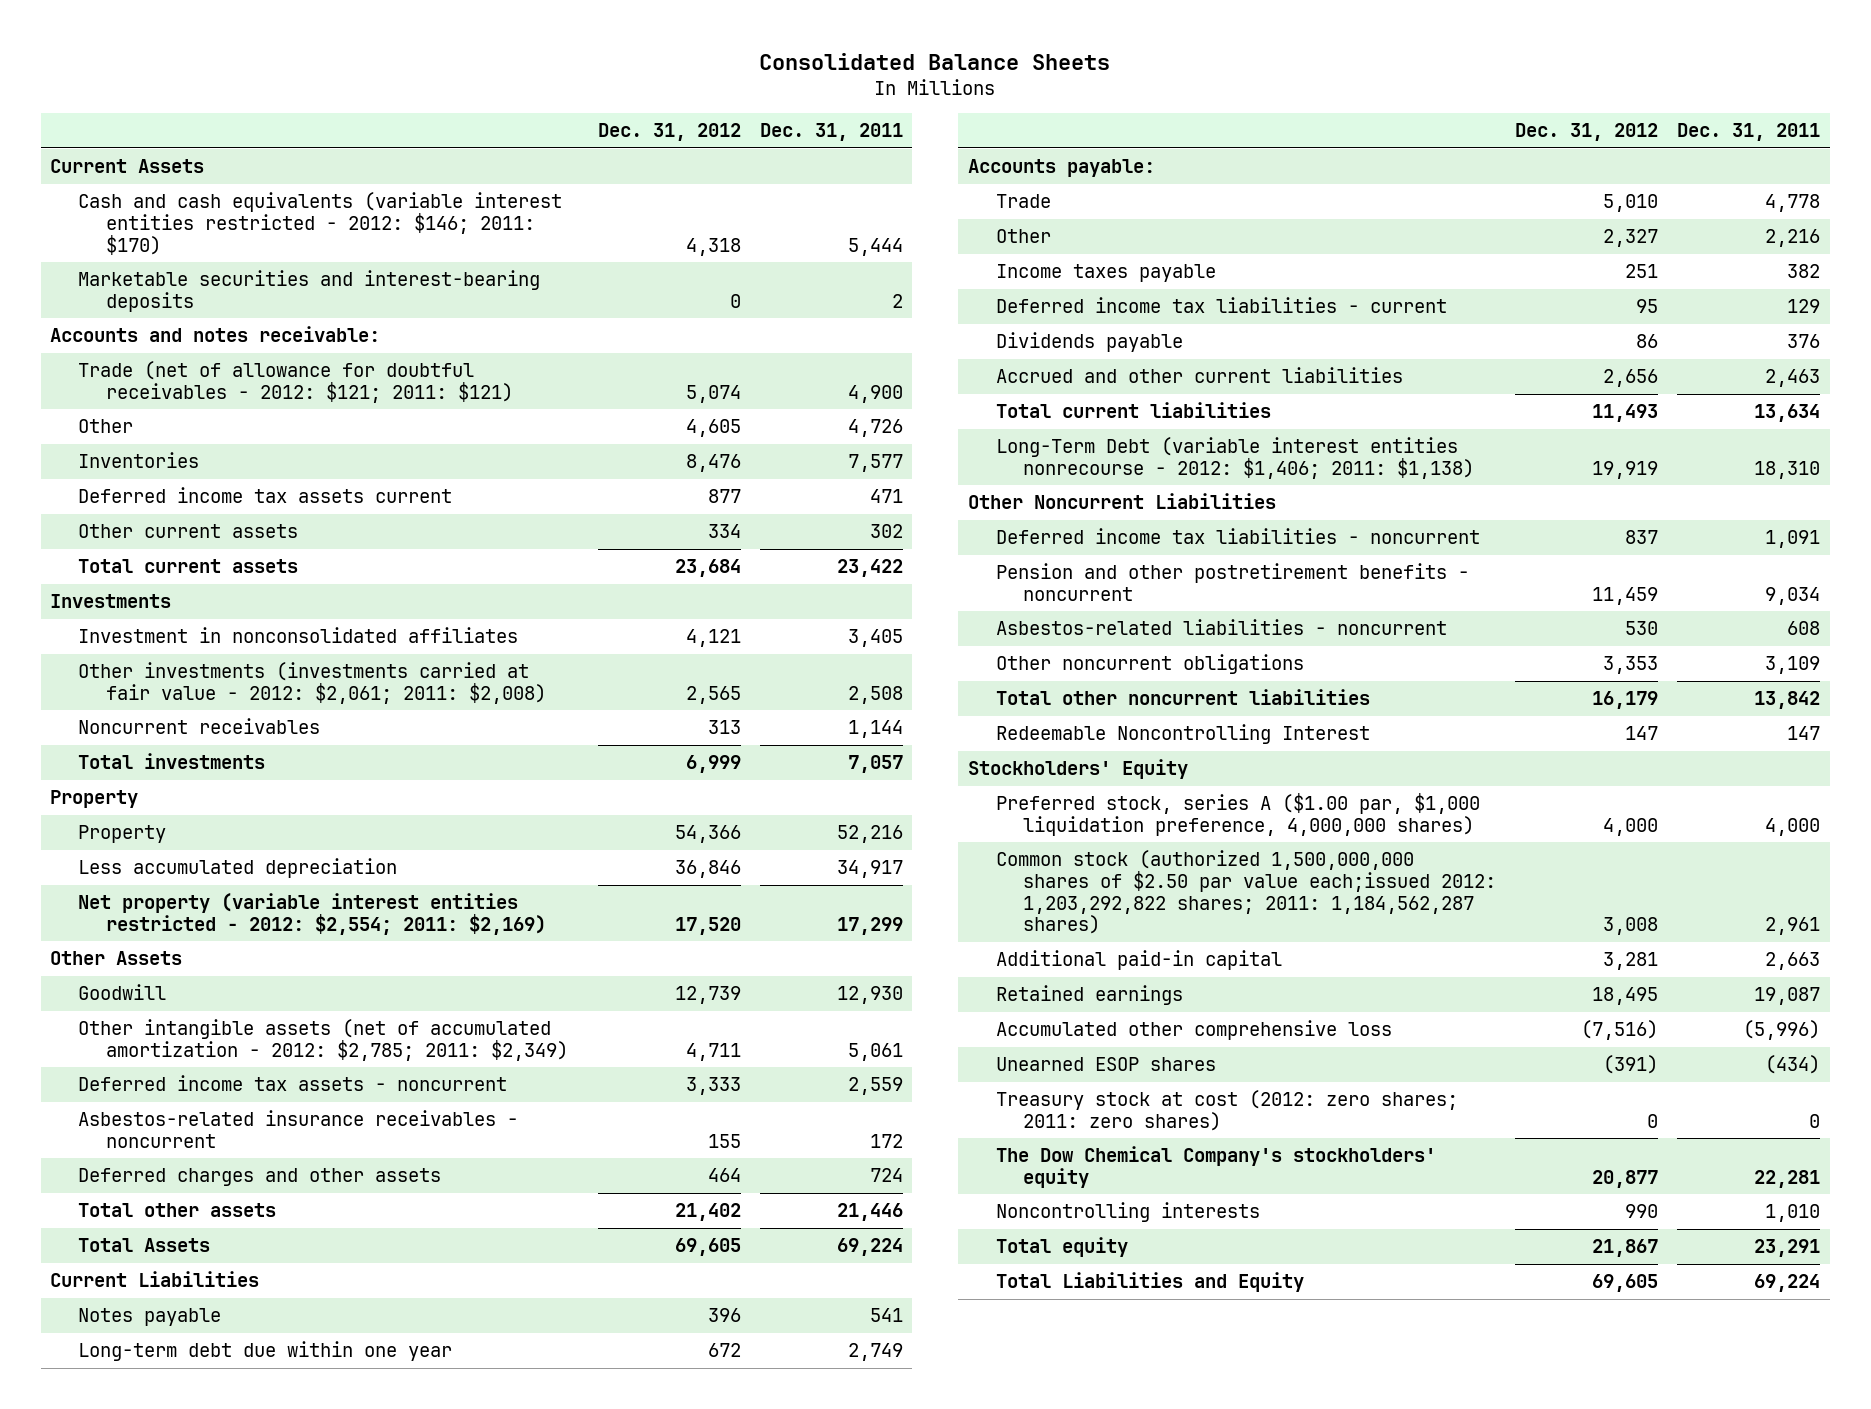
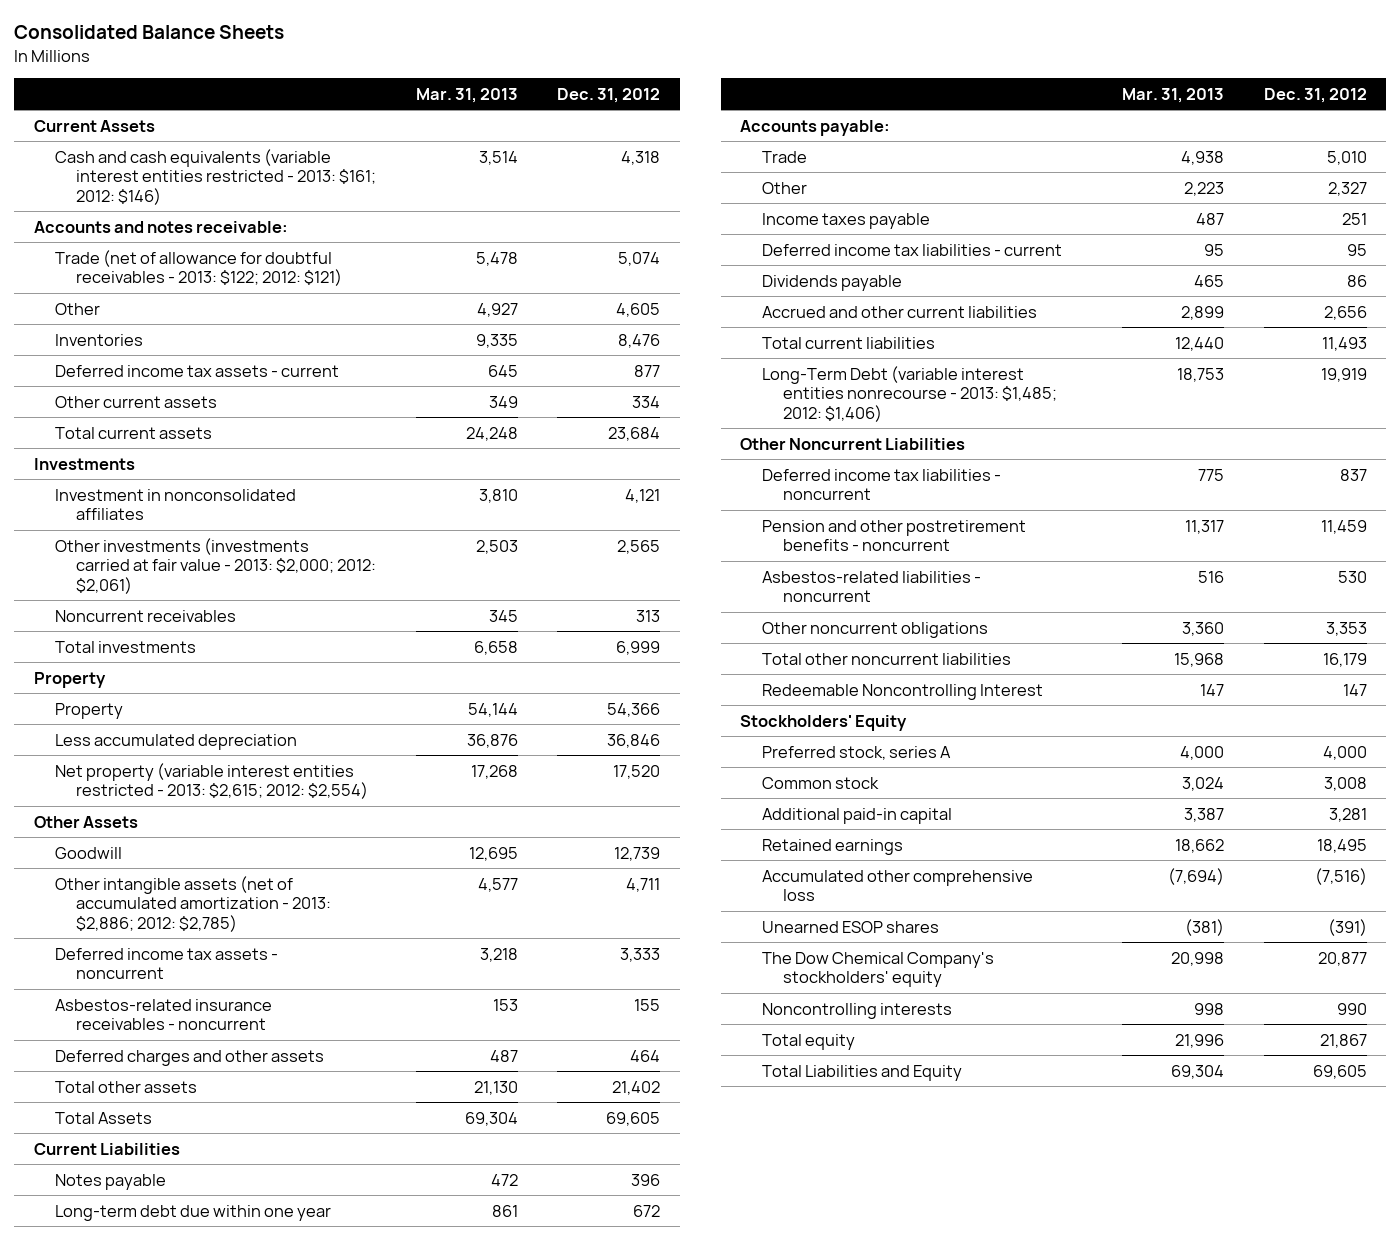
[759,123,903,142] Dec. 31, 2011 -> none
none -> [415,87,518,103] Mar. 31, 2013
[77,270,540,312] Marketable securities and interest-bearing deposits -> none
[77,192,562,255] Cash and cash equivalents (variable interest entities restricted - 2012: $146; 2011: $170) -> [54,148,377,205] Cash and cash equivalents (variable interest entities restricted - 2013: $161; 2012: $146)
[77,361,513,403] Trade (net of allowance for doubtful receivables - 2012: $121; 2011: $121) -> [54,249,343,287] Trade (net of allowance for doubtful receivables - 2013: $122; 2012: $121)
[77,487,452,504] Deferred income tax assets current -> [54,364,339,377] Deferred income tax assets - current
[77,662,546,704] Other investments (investments carried at fair value - 2012: $2,061; 2011: $2,008) -> [54,537,377,594] Other investments (investments carried at fair value - 2013: $2,000; 2012: $2,061)
[77,893,546,935] Net property (variable interest entities restricted - 2012: $2,554; 2011: $2,169) -> [54,762,369,800] Net property (variable interest entities restricted - 2013: $2,615; 2012: $2,554)
[77,1019,568,1061] Other intangible assets (net of accumulated amortization - 2012: $2,785; 2011: $2,349) -> [54,875,332,932] Other intangible assets (net of accumulated amortization - 2013: $2,886; 2012: $2,785)
[995,437,1475,479] Long-Term Debt (variable interest entities nonrecourse - 2012: $1,406; 2011: $1,138) -> [761,365,1057,422] Long-Term Debt (variable interest entities nonrecourse - 2013: $1,485; 2012: $1,406)
[995,793,1480,836] Preferred stock, series A ($1.00 par, $1,000 liquidation preference, 4,000,000 shares) -> [761,745,951,760] Preferred stock, series A
[995,850,1497,935] Common stock (authorized 1,500,000,000 shares of $2.50 par value each;issued 2012: 1,203,292,822 shares; 2011: 1,184,562,287 shares) -> [761,776,879,789] Common stock
[995,1090,1458,1131] Treasury stock at cost (2012: zero shares; 2011: zero shares) -> none

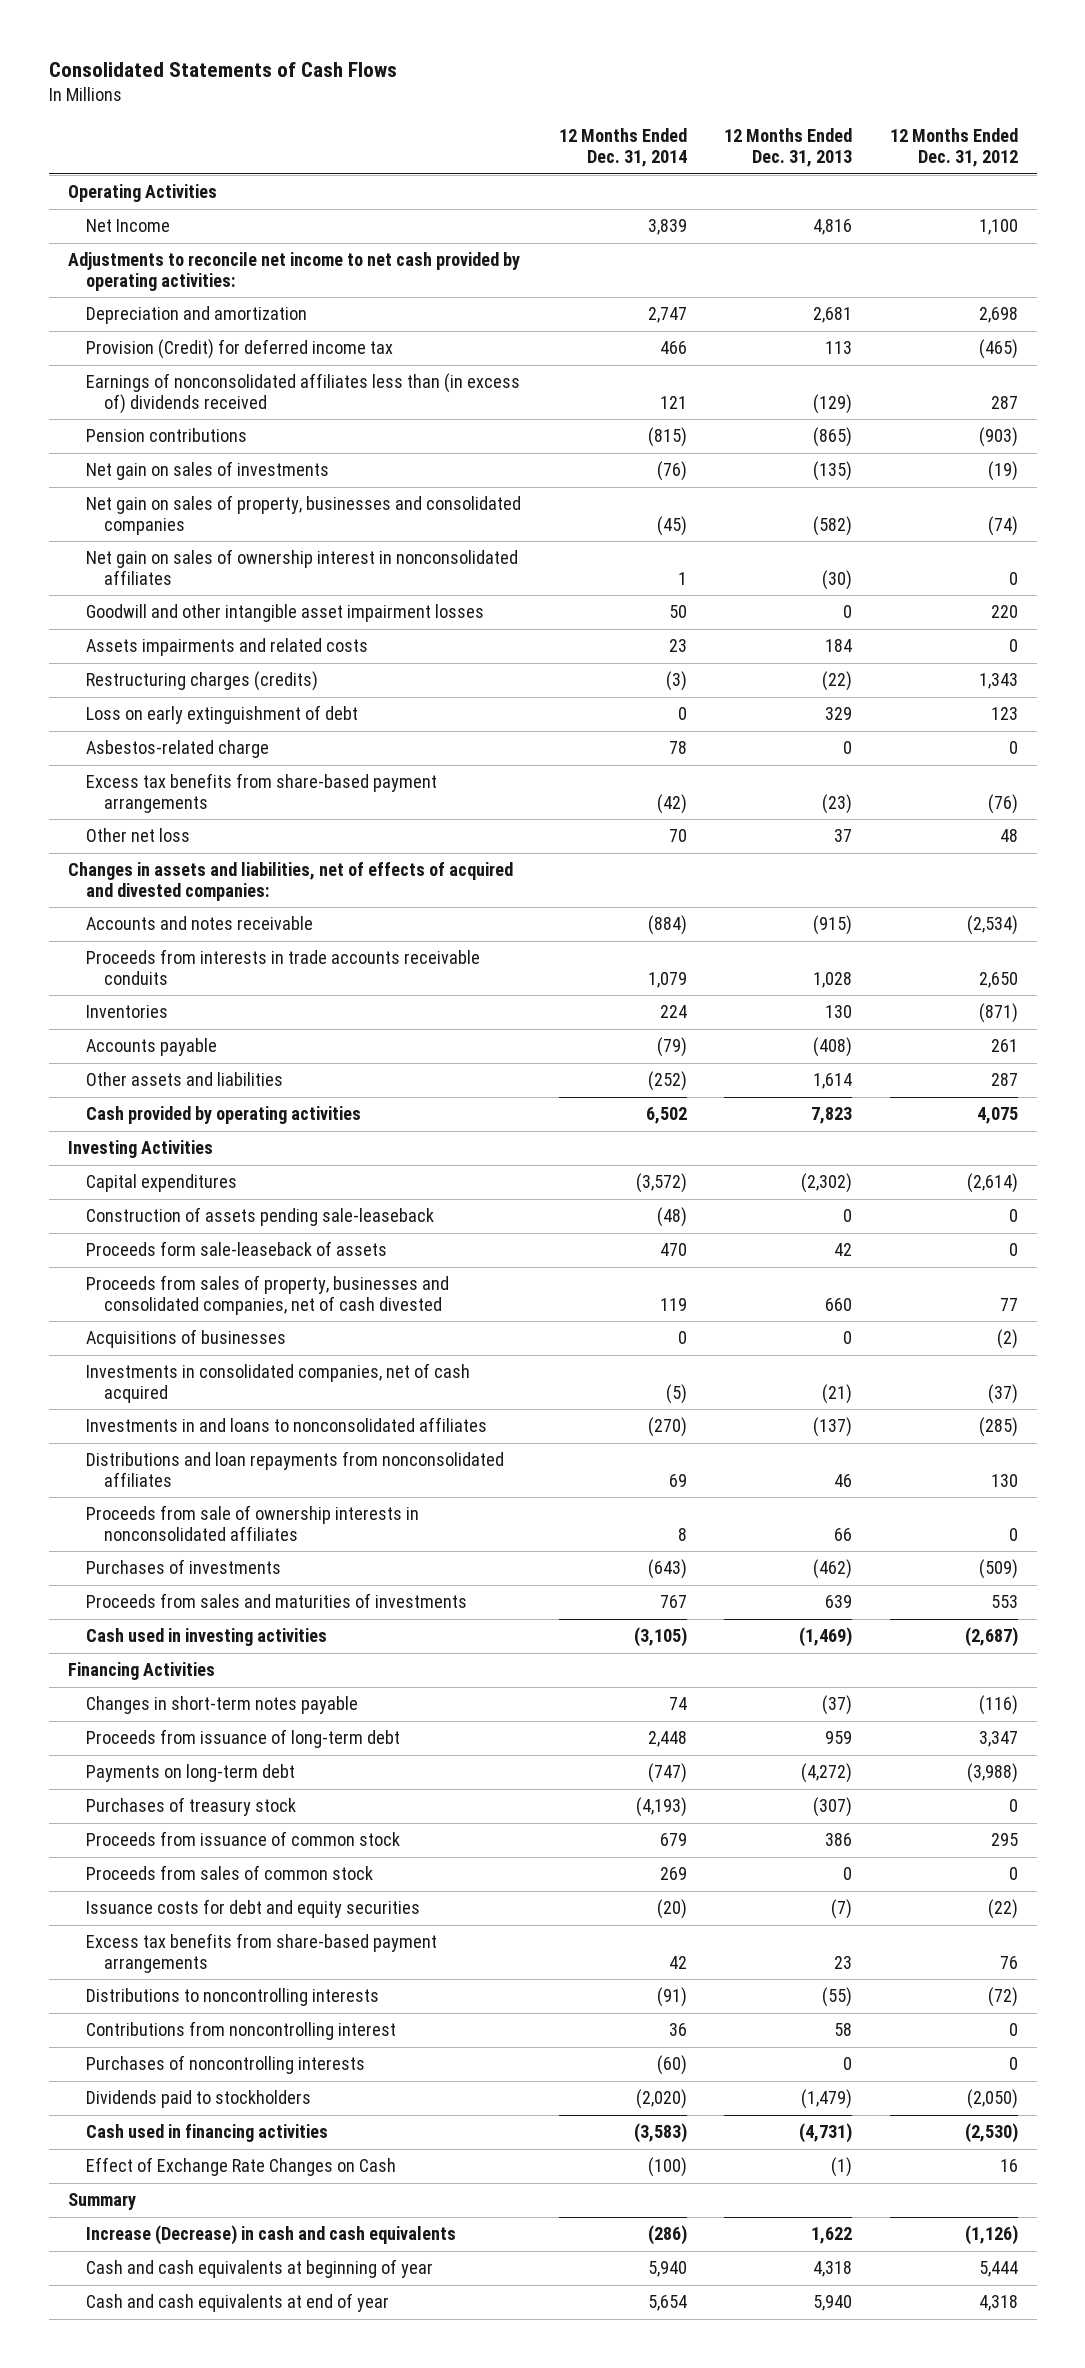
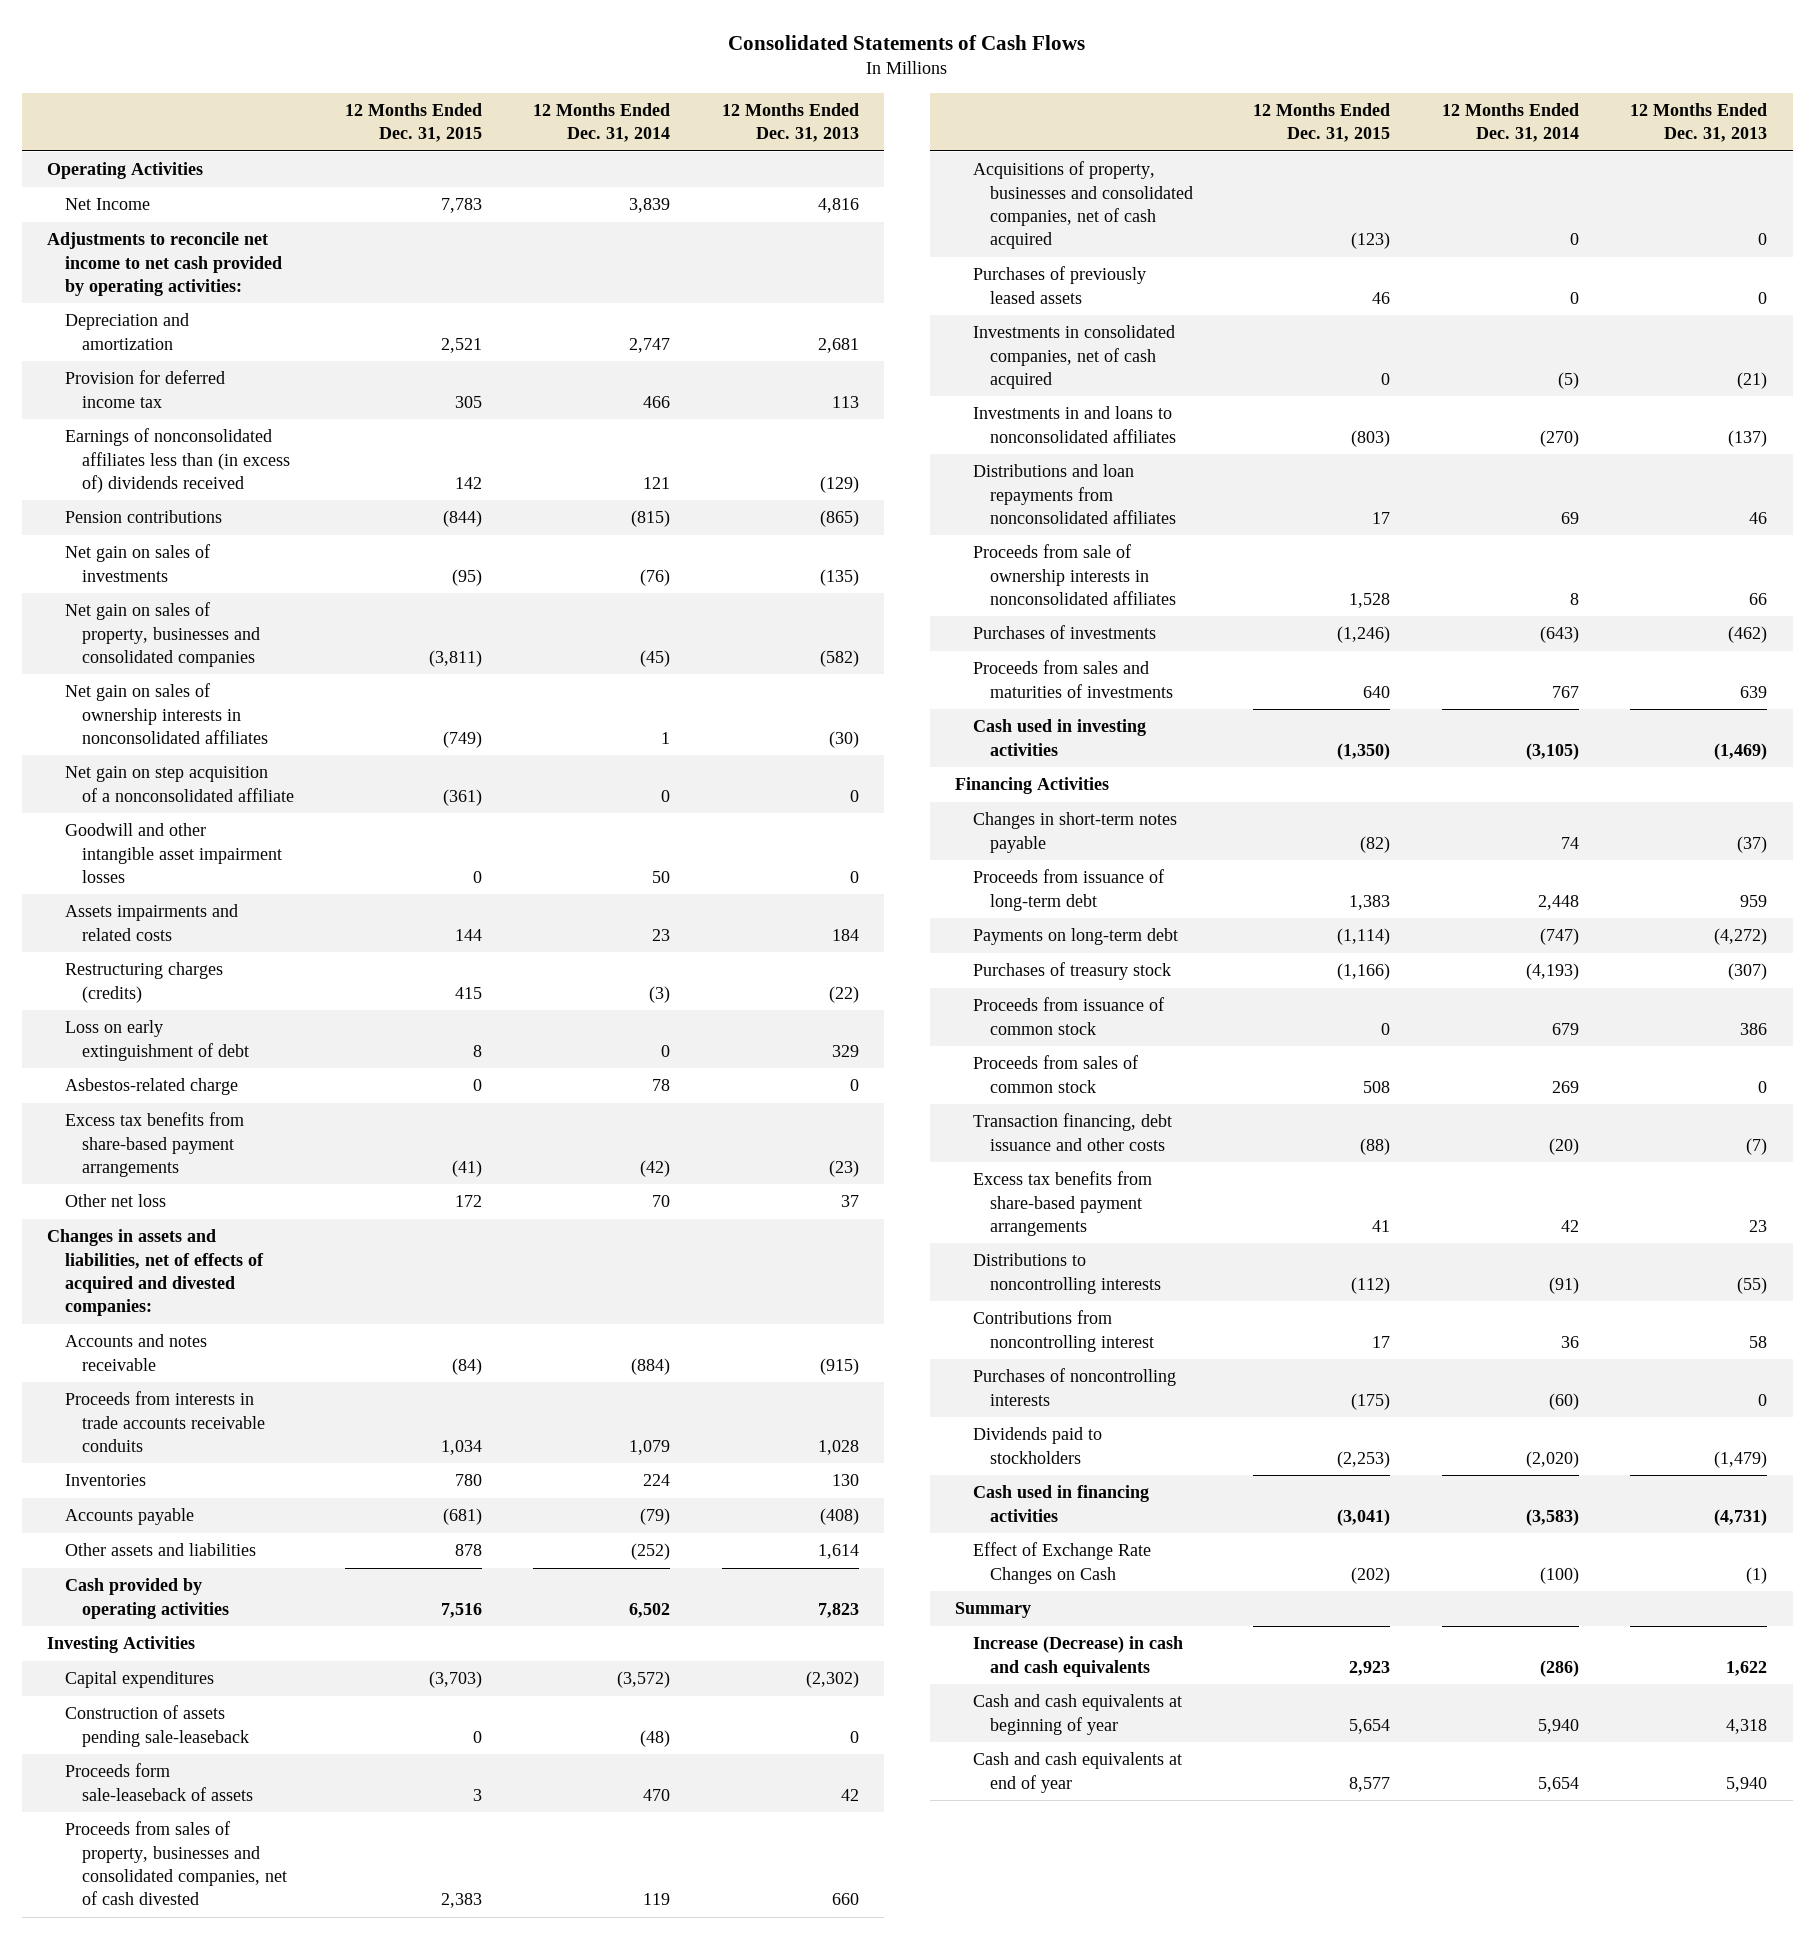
[889,128,1018,168] 12 Months Ended Dec. 31, 2012 -> none
none -> [345,102,483,143] 12 Months Ended Dec. 31, 2015
[85,339,393,360] Provision (Credit) for deferred income tax -> [64,370,225,408] Provision for deferred income tax
[85,549,518,586] Net gain on sales of ownership interest in nonconsolidated affiliates -> [64,683,268,744] Net gain on sales of ownership interests in nonconsolidated affiliates
none -> [64,766,294,802] Net gain on step acquisition of a nonconsolidated affiliate
[85,1329,286,1349] Acquisitions of businesses -> [972,161,1194,249] Acquisitions of property, businesses and consolidated companies, net of cash acquired
none -> [972,266,1146,304] Purchases of previously leased assets
[85,1899,420,1919] Issuance costs for debt and equity securities -> none
none -> [972,1113,1172,1151] Transaction financing, debt issuance and other costs

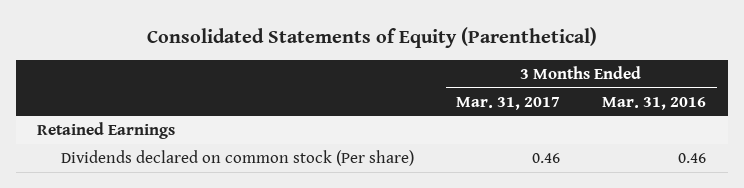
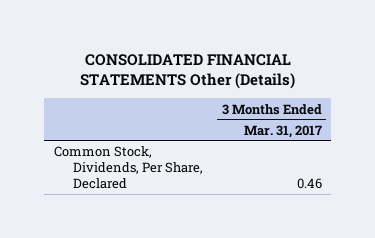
[146,26,597,48] Consolidated Statements of Equity (Parenthetical) -> [79,53,295,90] CONSOLIDATED FINANCIAL STATEMENTS Other (Details)
[602,96,707,110] Mar. 31, 2016 -> none
[37,122,176,140] Retained Earnings -> none
[60,150,414,167] Dividends declared on common stock (Per share) -> [53,146,204,190] Common Stock, Dividends, Per Share, Declared

